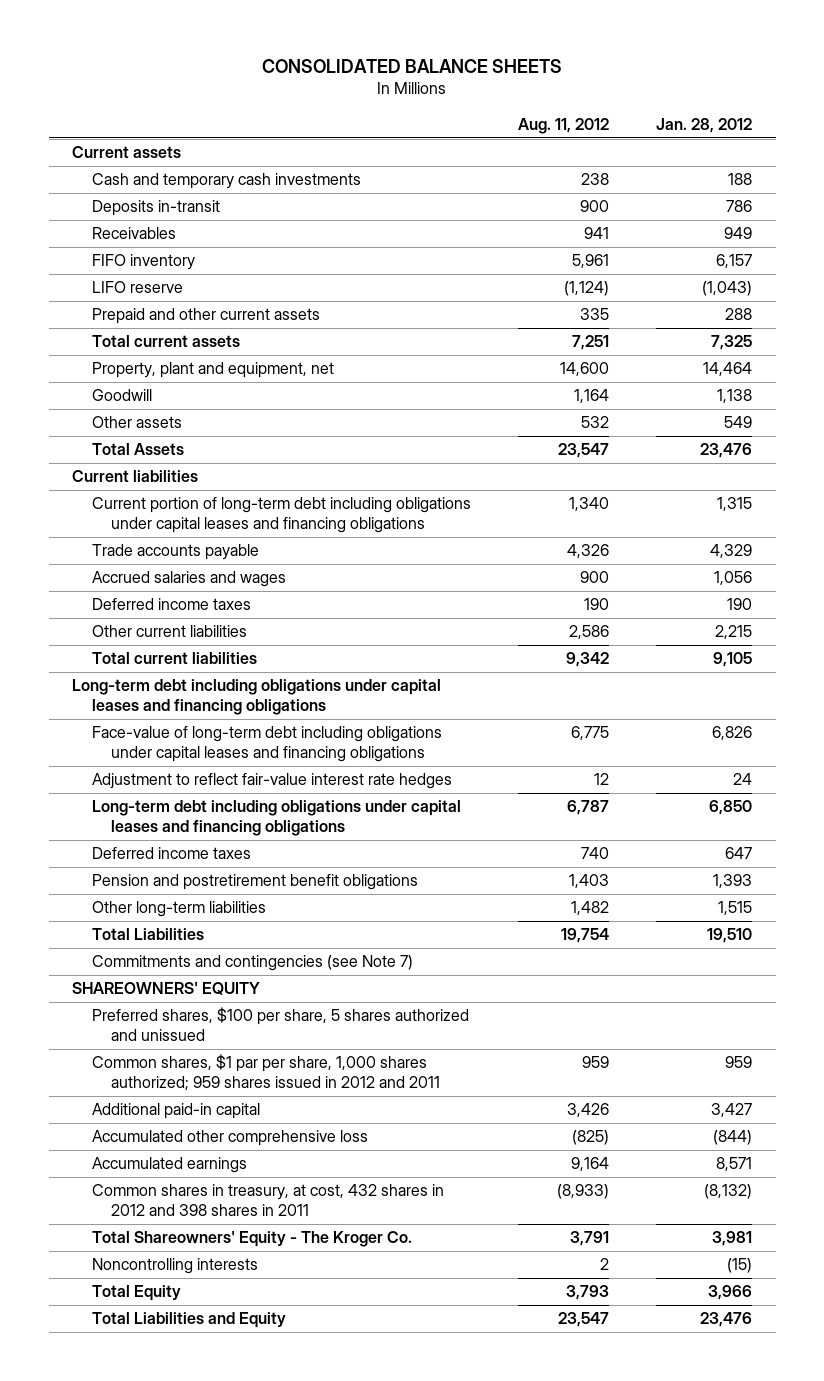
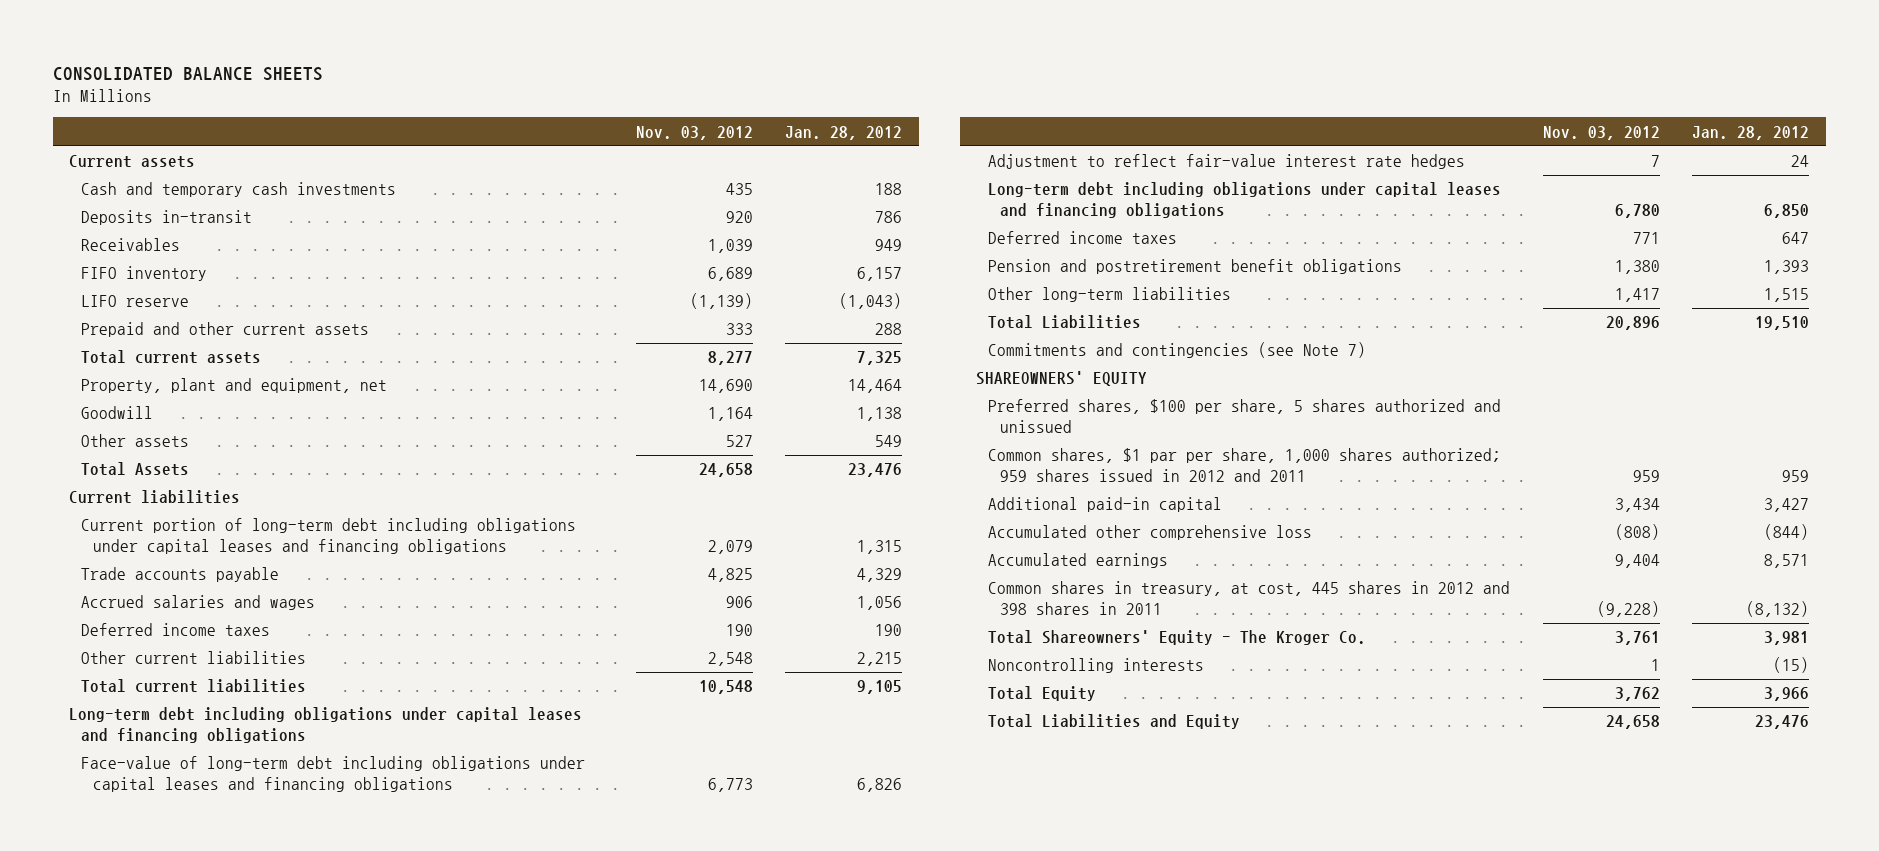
[518,117,610,134] Aug. 11, 2012 -> none
none -> [635,125,753,140] Nov. 03, 2012
[91,1184,444,1217] Common shares in treasury, at cost, 432 shares in 2012 and 398 shares in 2011 -> [988,581,1511,616] Common shares in treasury, at cost, 445 shares in 2012 and 398 shares in 2011

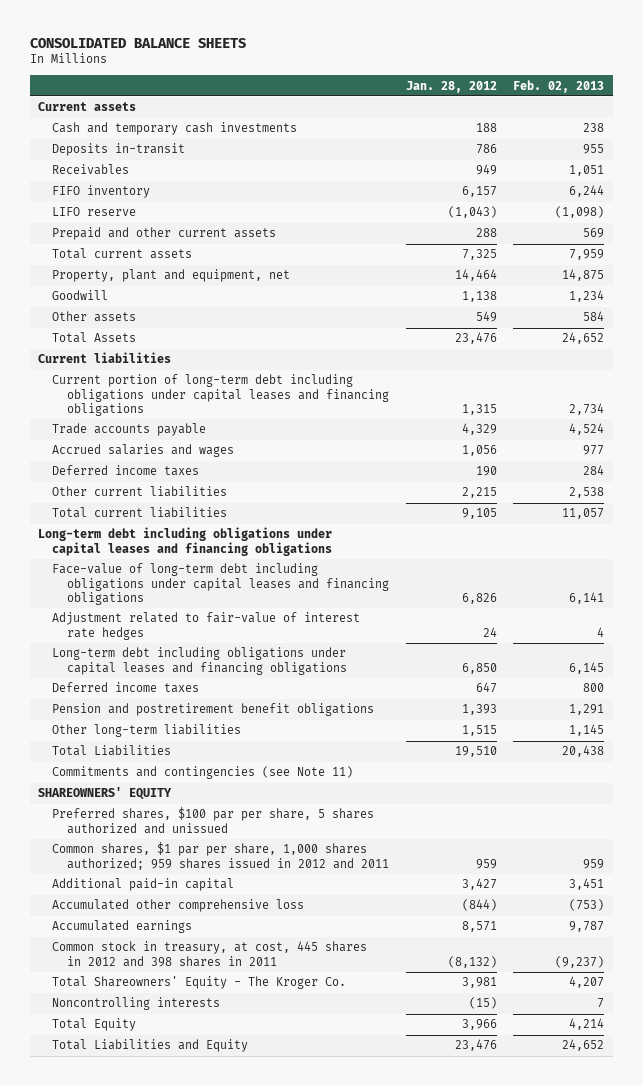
[635,125,753,140] Nov. 03, 2012 -> none
none -> [513,79,605,93] Feb. 02, 2013
[988,154,1466,170] Adjustment to reflect fair-value interest rate hedges -> [52,612,361,640] Adjustment related to fair-value of interest rate hedges
[988,342,1367,359] Commitments and contingencies (see Note 7) -> [52,766,354,780] Commitments and contingencies (see Note 11)
[988,399,1502,434] Preferred shares, $100 per share, 5 shares authorized and unissued -> [52,807,375,834] Preferred shares, $100 par per share, 5 shares authorized and unissued
[988,581,1511,616] Common shares in treasury, at cost, 445 shares in 2012 and 398 shares in 2011 -> [52,941,368,967] Common stock in treasury, at cost, 445 shares in 2012 and 398 shares in 2011

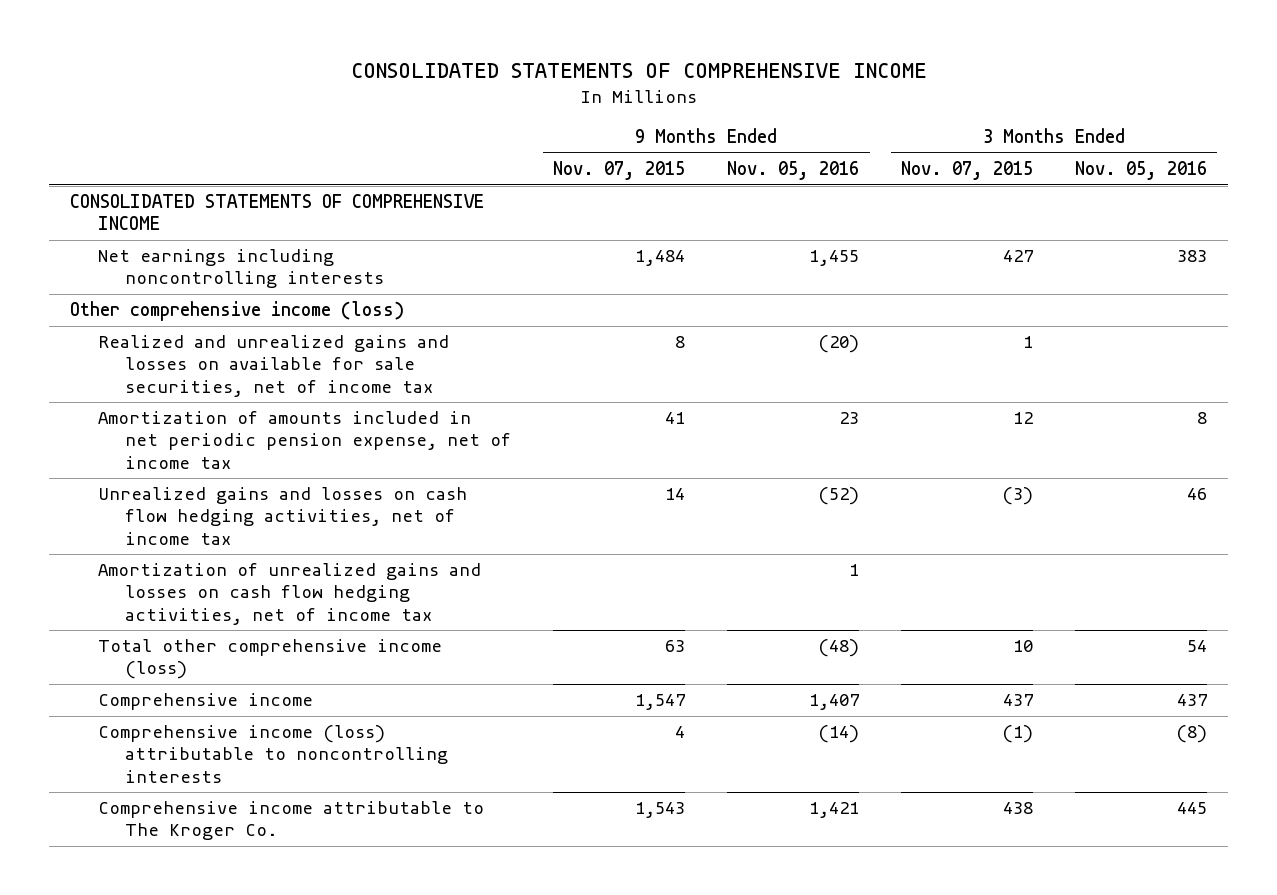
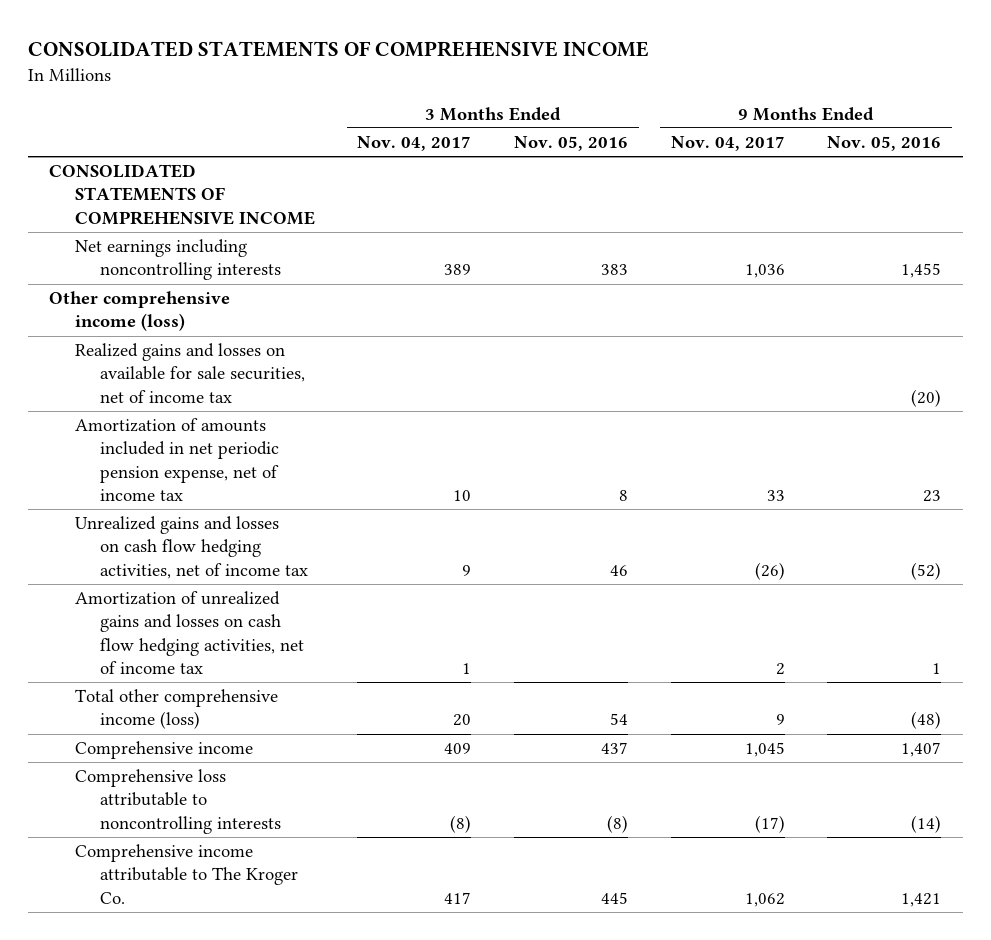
[553,161,686,181] Nov. 07, 2015 -> none
[901,161,1034,181] Nov. 07, 2015 -> none
none -> [357,136,472,152] Nov. 04, 2017
none -> [670,136,785,152] Nov. 04, 2017
[97,335,449,397] Realized and unrealized gains and losses on available for sale securities, net of income tax -> [74,343,306,403] Realized gains and losses on available for sale securities, net of income tax
[97,725,449,783] Comprehensive income (loss) attributable to noncontrolling interests -> [74,769,282,834] Comprehensive loss attributable to noncontrolling interests

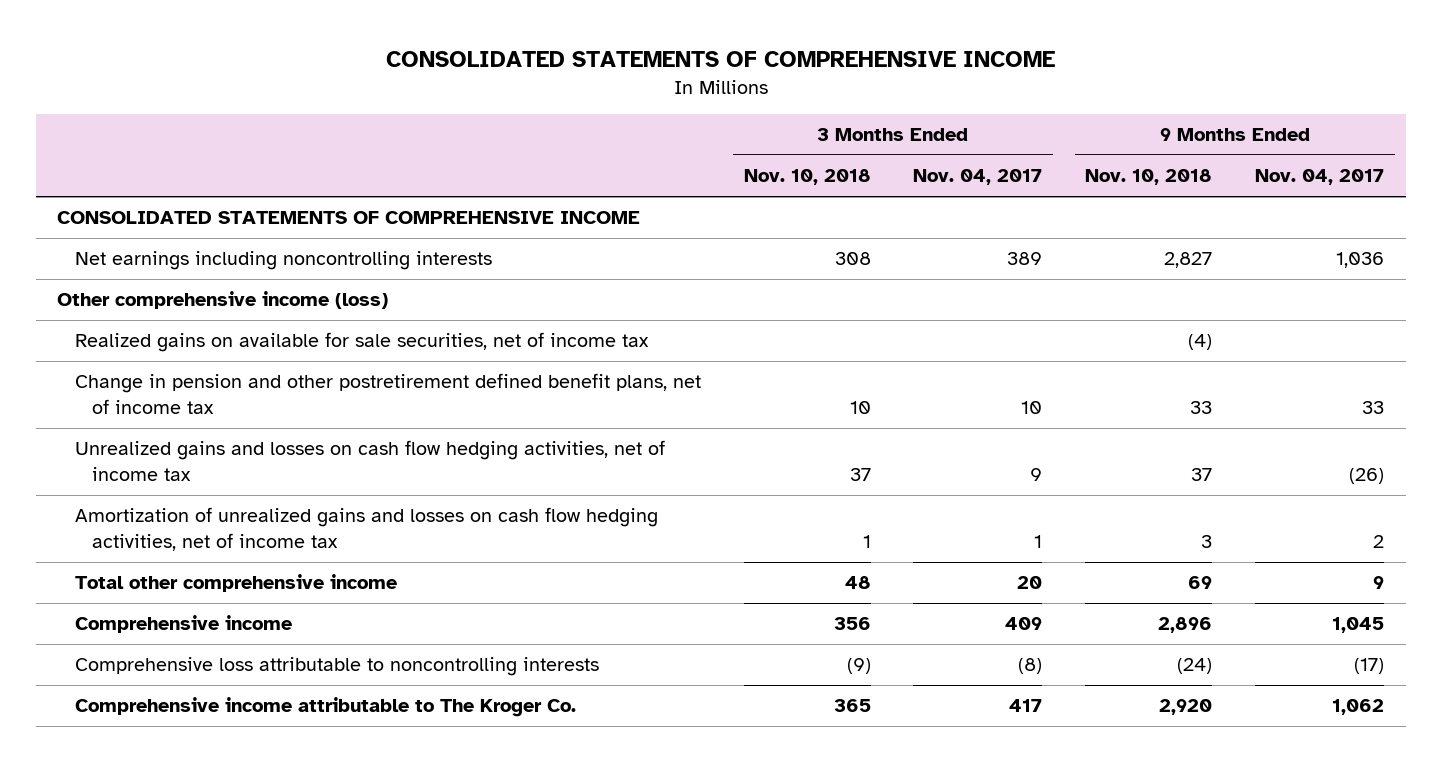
[514,136,629,152] Nov. 05, 2016 -> none
[827,136,942,152] Nov. 05, 2016 -> none
none -> [743,169,871,186] Nov. 10, 2018
none -> [1085,169,1213,186] Nov. 10, 2018
[74,343,306,403] Realized gains and losses on available for sale securities, net of income tax -> [74,332,649,353] Realized gains on available for sale securities, net of income tax
[74,418,280,501] Amortization of amounts included in net periodic pension expense, net of income tax -> [74,373,701,415] Change in pension and other postretirement defined benefit plans, net of income tax
[74,689,278,730] Total other comprehensive income (loss) -> [74,574,397,593] Total other comprehensive income

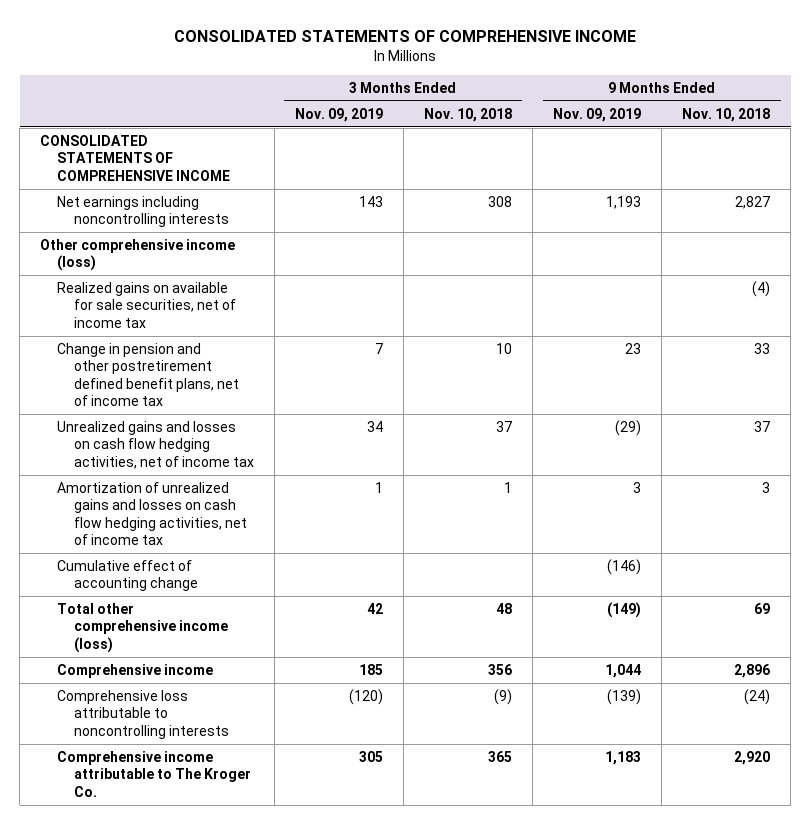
[913,169,1043,186] Nov. 04, 2017 -> none
[1255,169,1385,186] Nov. 04, 2017 -> none
none -> [294,107,383,122] Nov. 09, 2019
none -> [553,107,642,122] Nov. 09, 2019
none -> [57,560,198,592] Cumulative effect of accounting change
[74,574,397,593] Total other comprehensive income -> [57,603,228,653] Total other comprehensive income (loss)

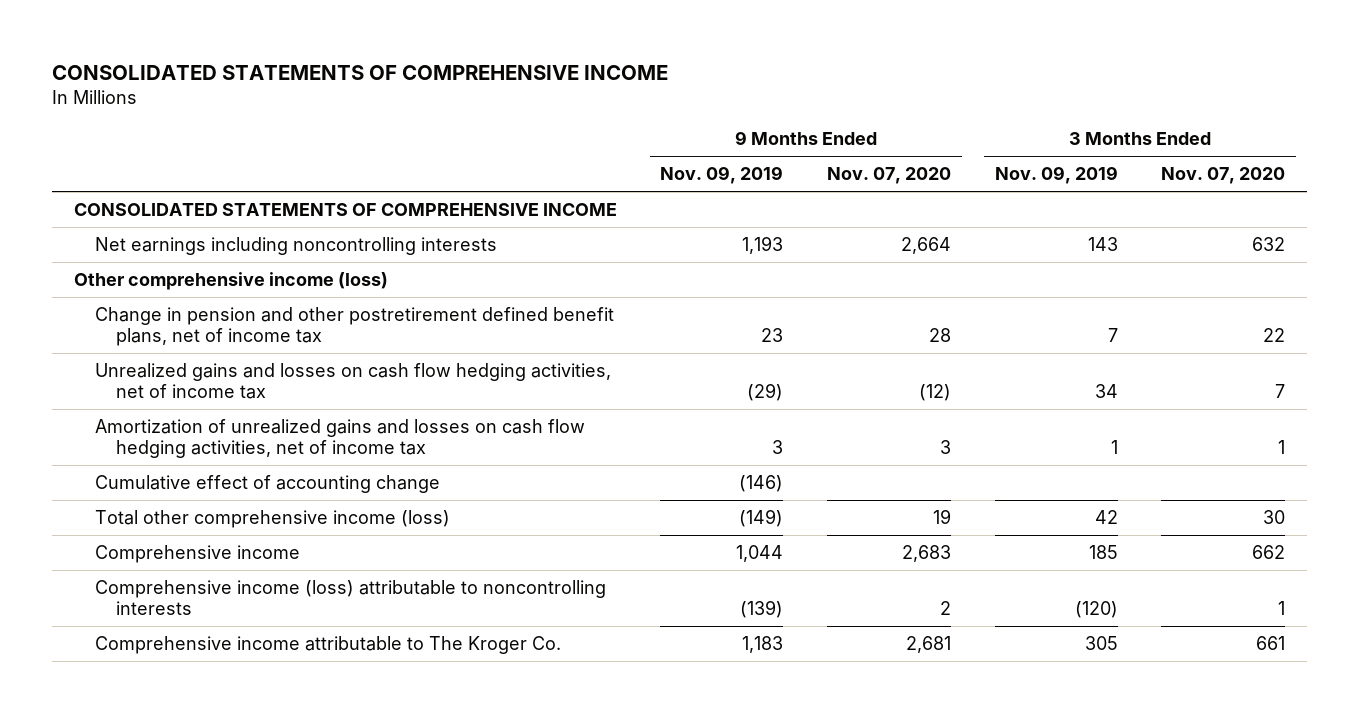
[423,107,512,122] Nov. 10, 2018 -> none
[682,107,771,122] Nov. 10, 2018 -> none
none -> [827,167,952,185] Nov. 07, 2020
none -> [1161,167,1286,185] Nov. 07, 2020
[57,282,236,328] Realized gains on available for sale securities, net of income tax -> none
[57,690,229,739] Comprehensive loss attributable to noncontrolling interests -> [95,579,607,616] Comprehensive income (loss) attributable to noncontrolling interests

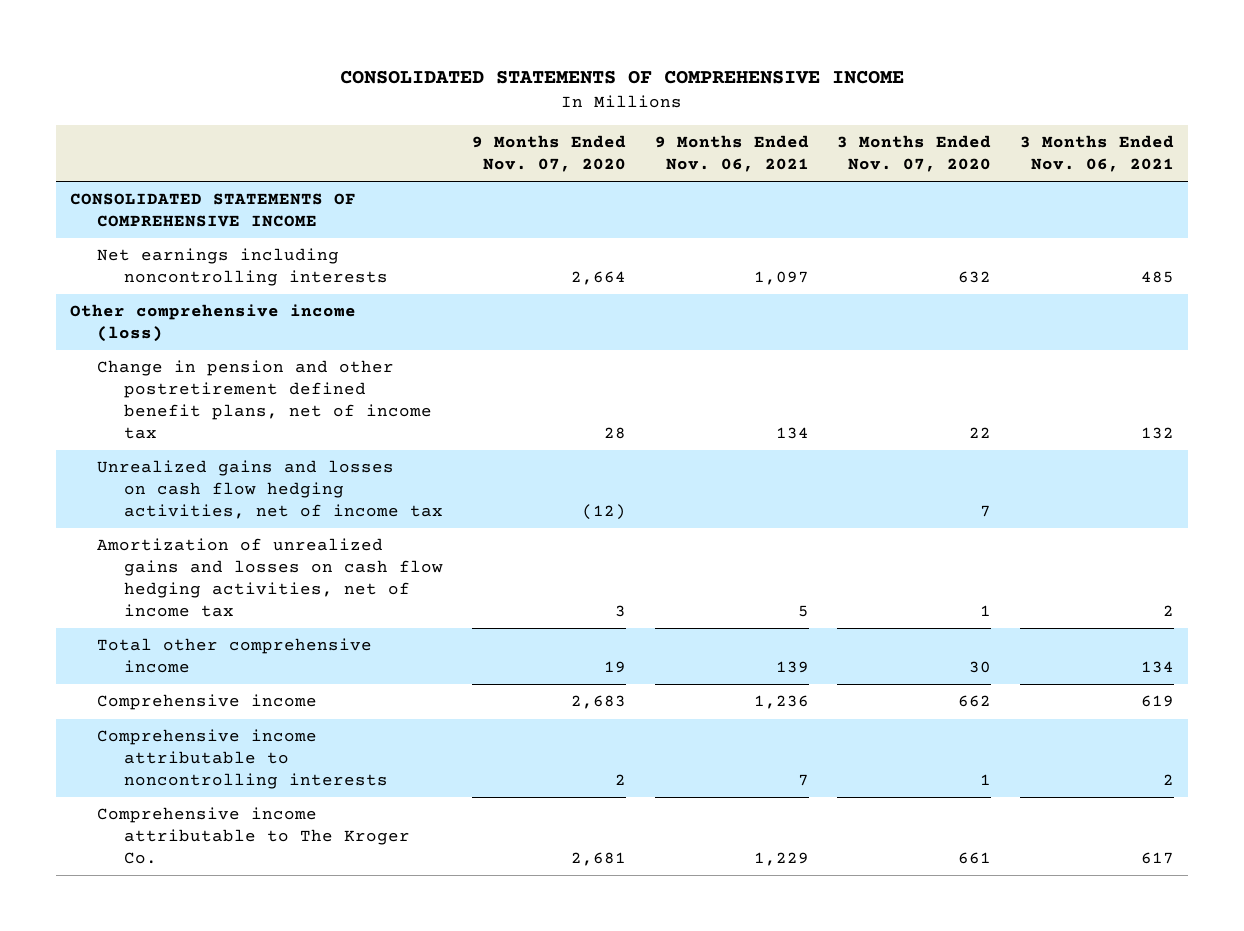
[660,166,784,185] Nov. 09, 2019 -> none
[994,166,1118,185] Nov. 09, 2019 -> none
none -> [654,135,809,173] 9 Months Ended Nov. 06, 2021
none -> [1019,135,1174,173] 3 Months Ended Nov. 06, 2021
[95,474,441,493] Cumulative effect of accounting change -> none
[95,509,451,528] Total other comprehensive income (loss) -> [97,638,373,674] Total other comprehensive income
[95,579,607,616] Comprehensive income (loss) attributable to noncontrolling interests -> [97,729,389,789] Comprehensive income attributable to noncontrolling interests

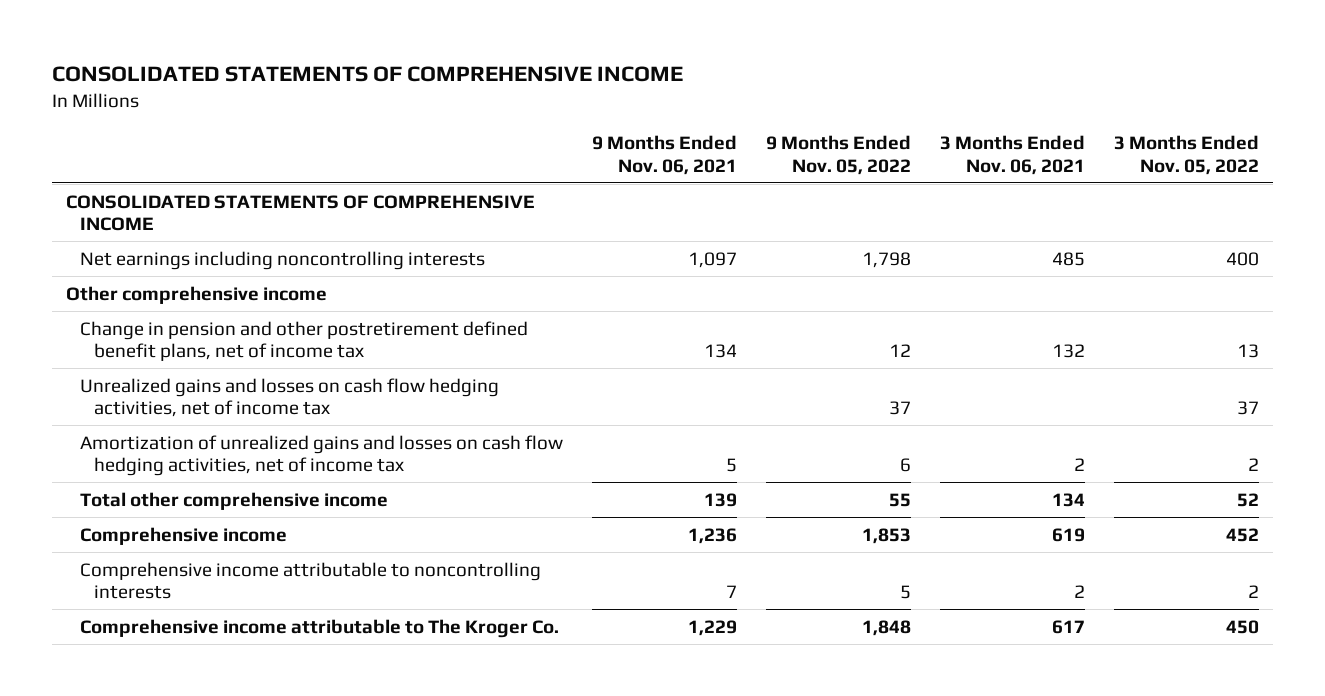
[471,135,626,173] 9 Months Ended Nov. 07, 2020 -> none
[837,135,992,173] 3 Months Ended Nov. 07, 2020 -> none
none -> [765,135,911,175] 9 Months Ended Nov. 05, 2022
none -> [1113,135,1259,175] 3 Months Ended Nov. 05, 2022
[70,304,357,343] Other comprehensive income (loss) -> [66,285,328,304] Other comprehensive income

